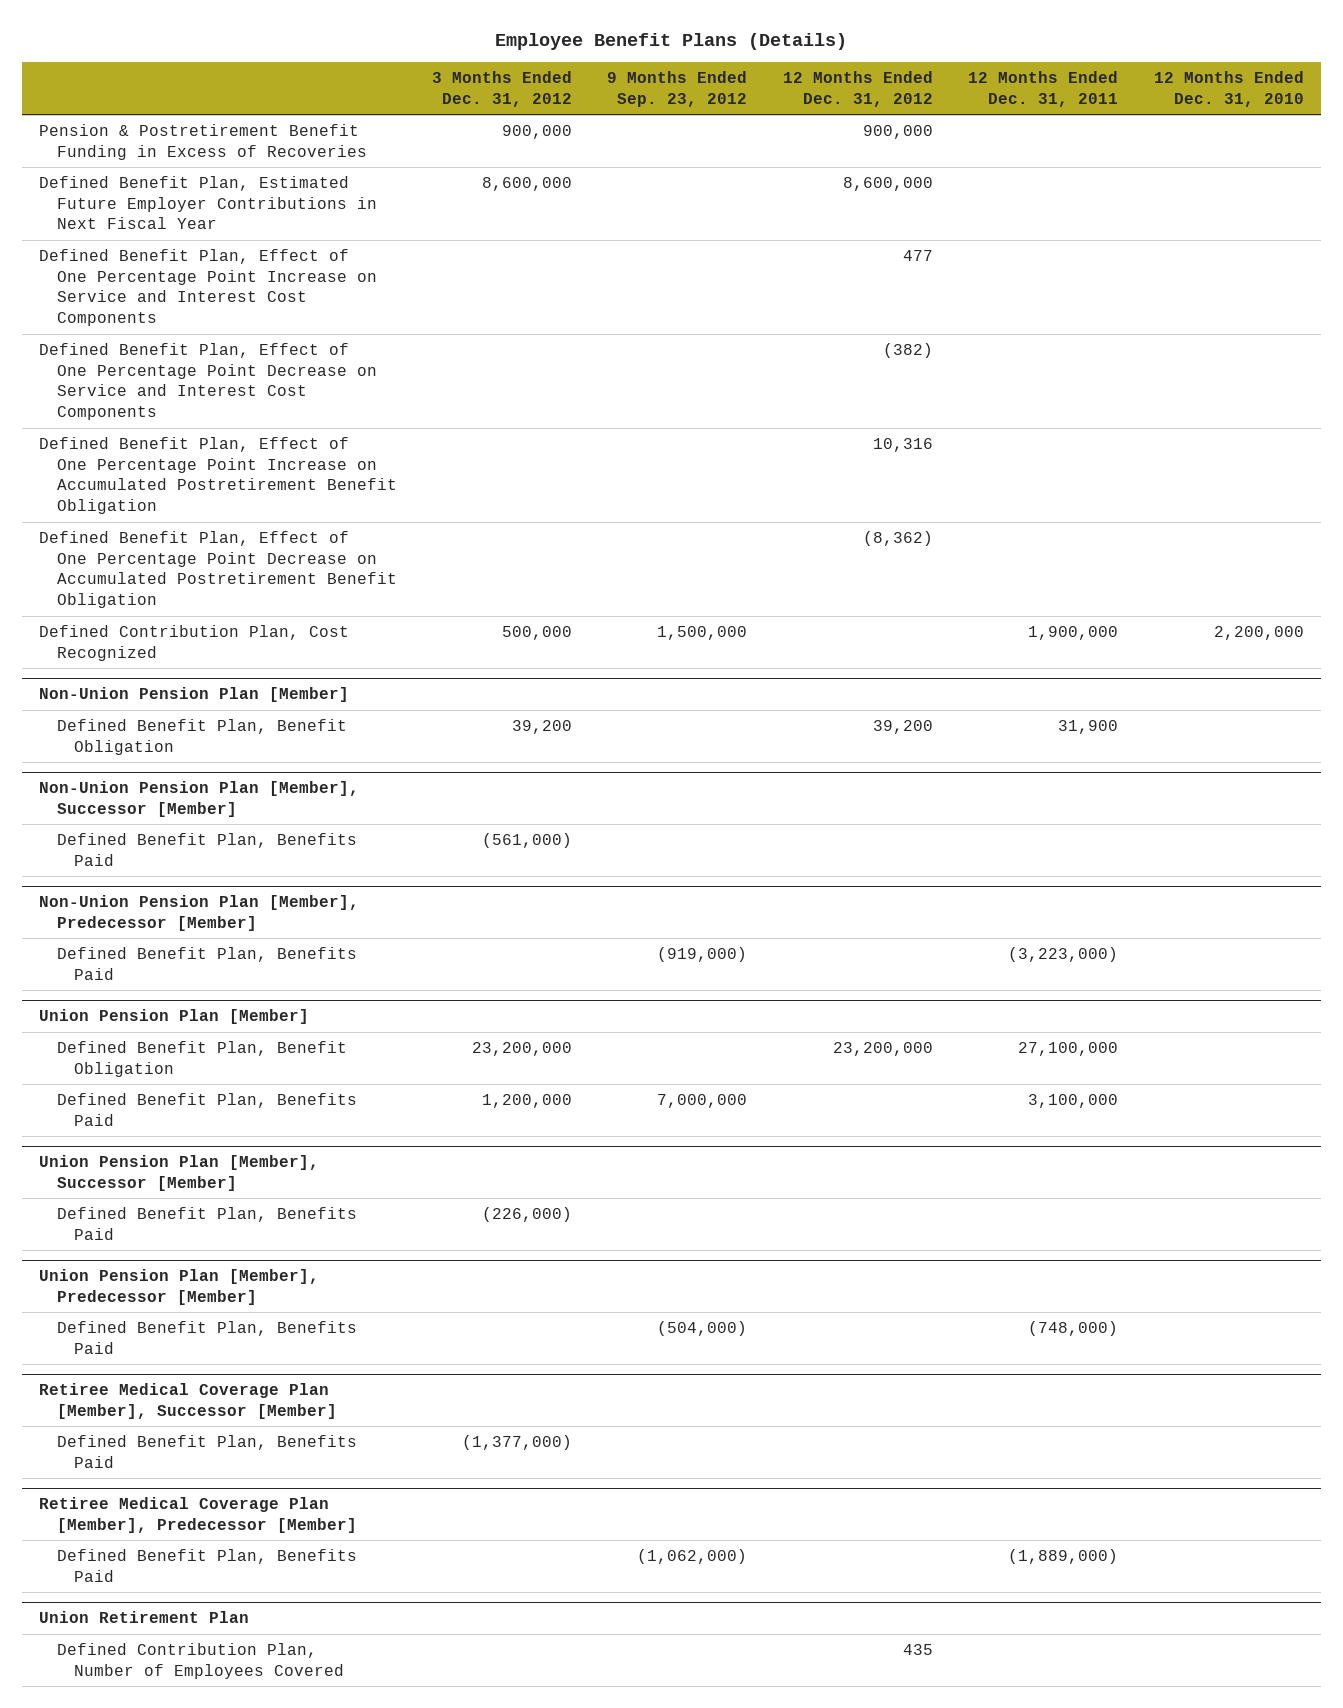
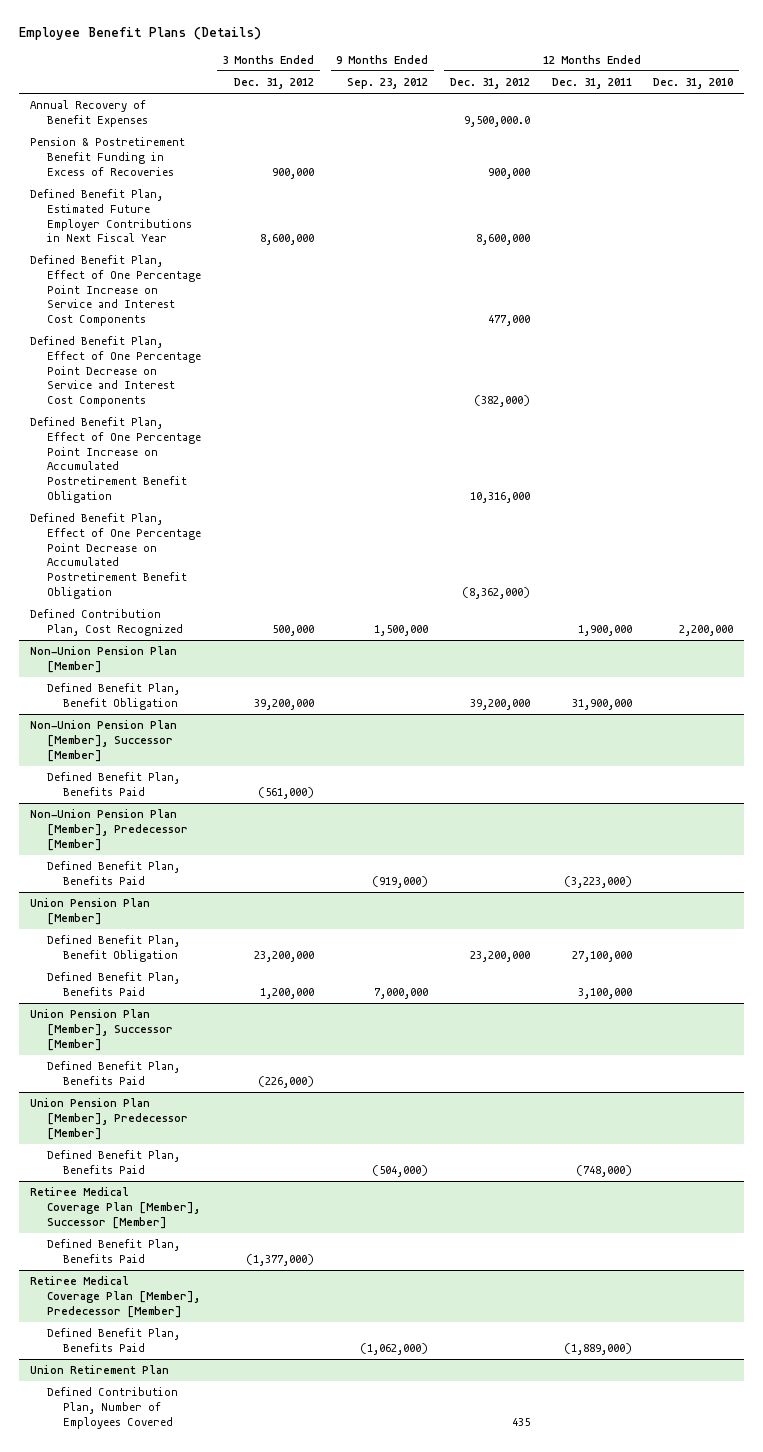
none -> [30,100,148,127] Annual Recovery of Benefit Expenses
[902,249,933,261] 477 -> [487,315,530,327] 477,000
[882,342,933,358] (382) -> [473,395,530,408] (382,000)
[872,437,933,452] 10,316 -> [469,492,530,504] 10,316,000
[862,530,933,546] (8,362) -> [461,587,530,600] (8,362,000)
[512,719,573,734] 39,200 -> [254,698,315,710] 39,200,000
[872,719,933,734] 39,200 -> [469,698,530,710] 39,200,000
[1058,719,1119,734] 31,900 -> [571,698,632,710] 31,900,000

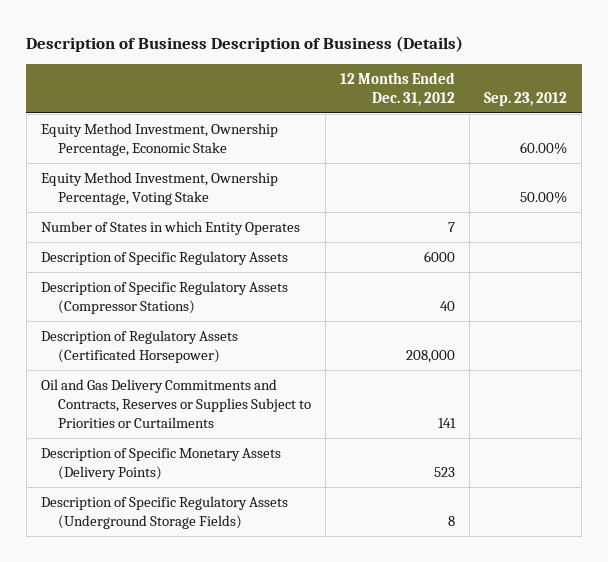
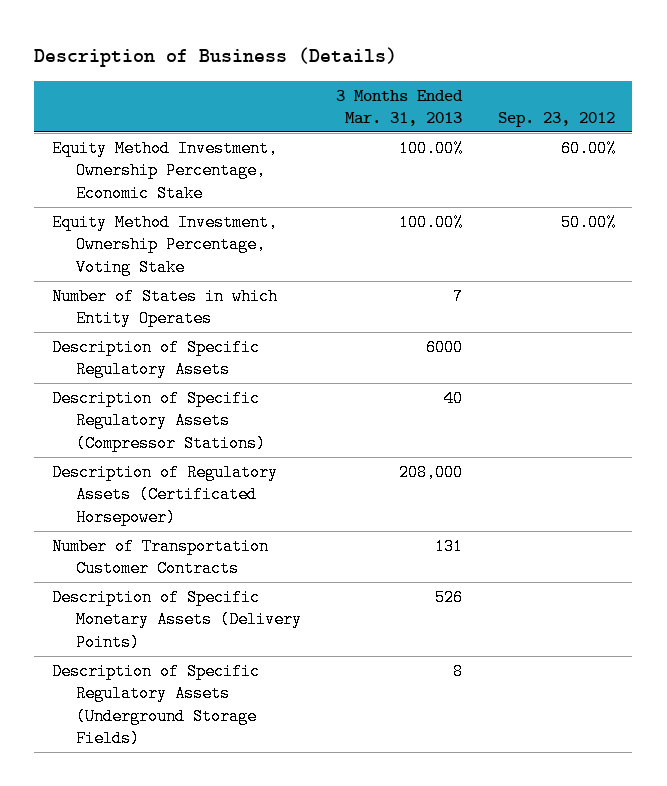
[26,36,464,53] Description of Business Description of Business (Details) -> [34,47,398,68] Description of Business (Details)
[339,72,455,106] 12 Months Ended Dec. 31, 2012 -> none
none -> [336,89,464,126] 3 Months Ended Mar. 31, 2013
[40,378,311,428] Oil and Gas Delivery Commitments and Contracts, Reserves or Supplies Subject to Priorities or Curtailments -> [52,537,270,578] Number of Transportation Customer Contracts

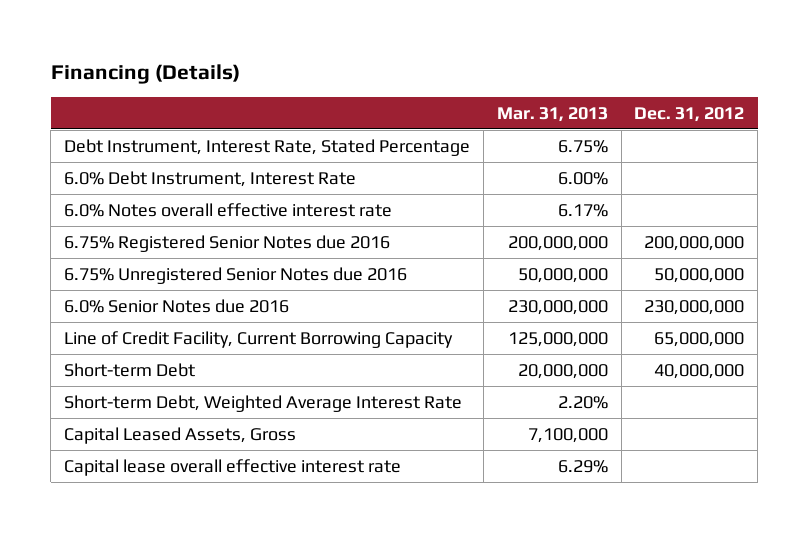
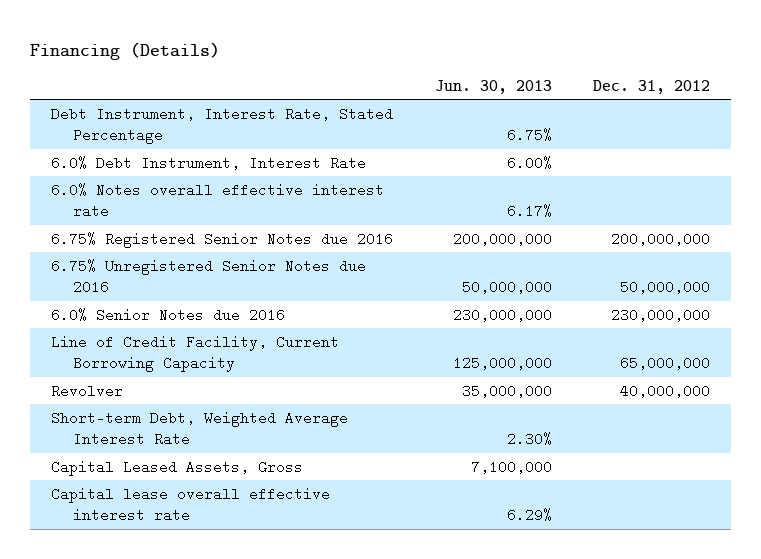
[496,106,608,122] Mar. 31, 2013 -> none
none -> [434,79,552,94] Jun. 30, 2013
[63,362,195,377] Short-term Debt -> [50,383,123,398] Revolver

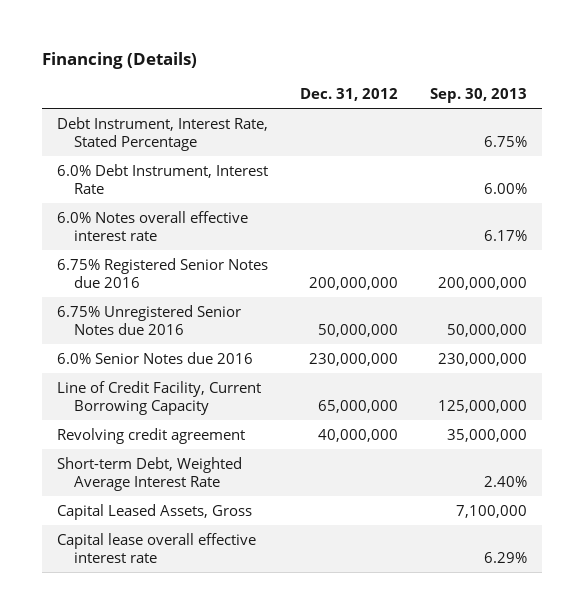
[434,79,552,94] Jun. 30, 2013 -> none
none -> [429,88,527,104] Sep. 30, 2013
[50,383,123,398] Revolver -> [57,427,246,444] Revolving credit agreement

